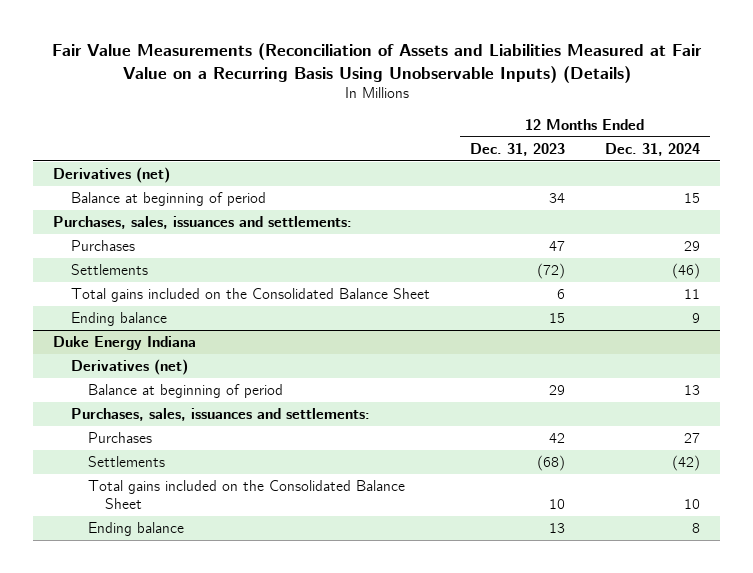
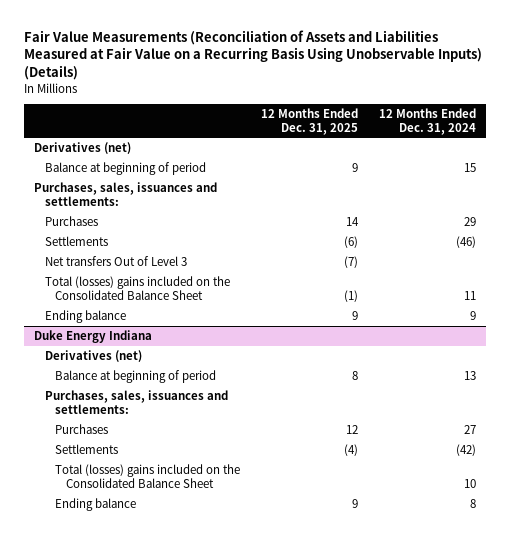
[469,142,565,156] Dec. 31, 2023 -> none
none -> [261,107,359,135] 12 Months Ended Dec. 31, 2025
none -> [44,255,187,266] Net transfers Out of Level 3
[70,287,430,302] Total gains included on the Consolidated Balance Sheet -> [44,275,230,300] Total (losses) gains included on the Consolidated Balance Sheet
[87,479,405,510] Total gains included on the Consolidated Balance Sheet -> [55,463,241,488] Total (losses) gains included on the Consolidated Balance Sheet

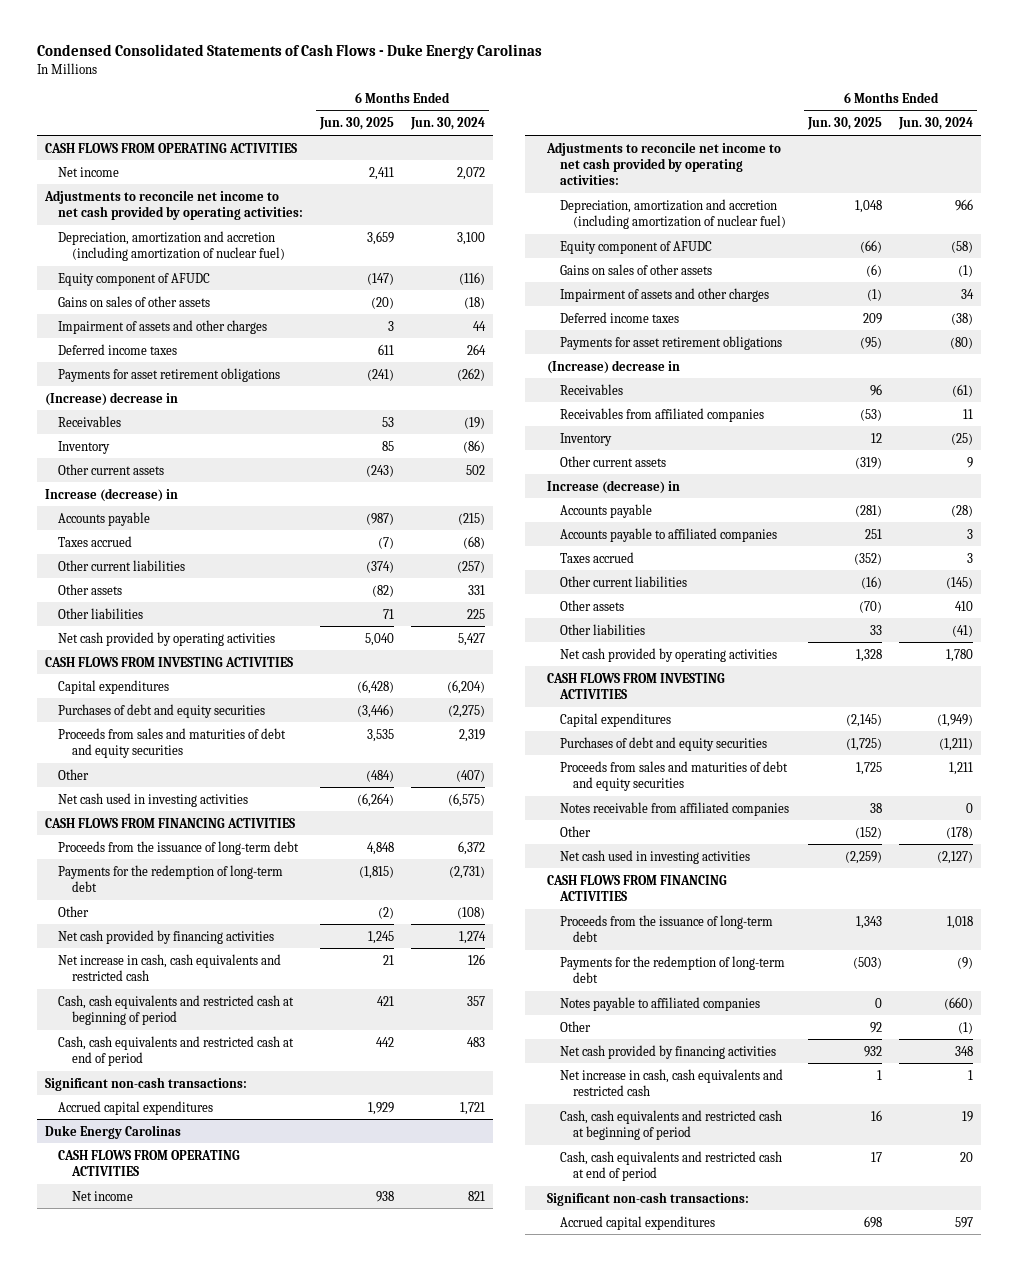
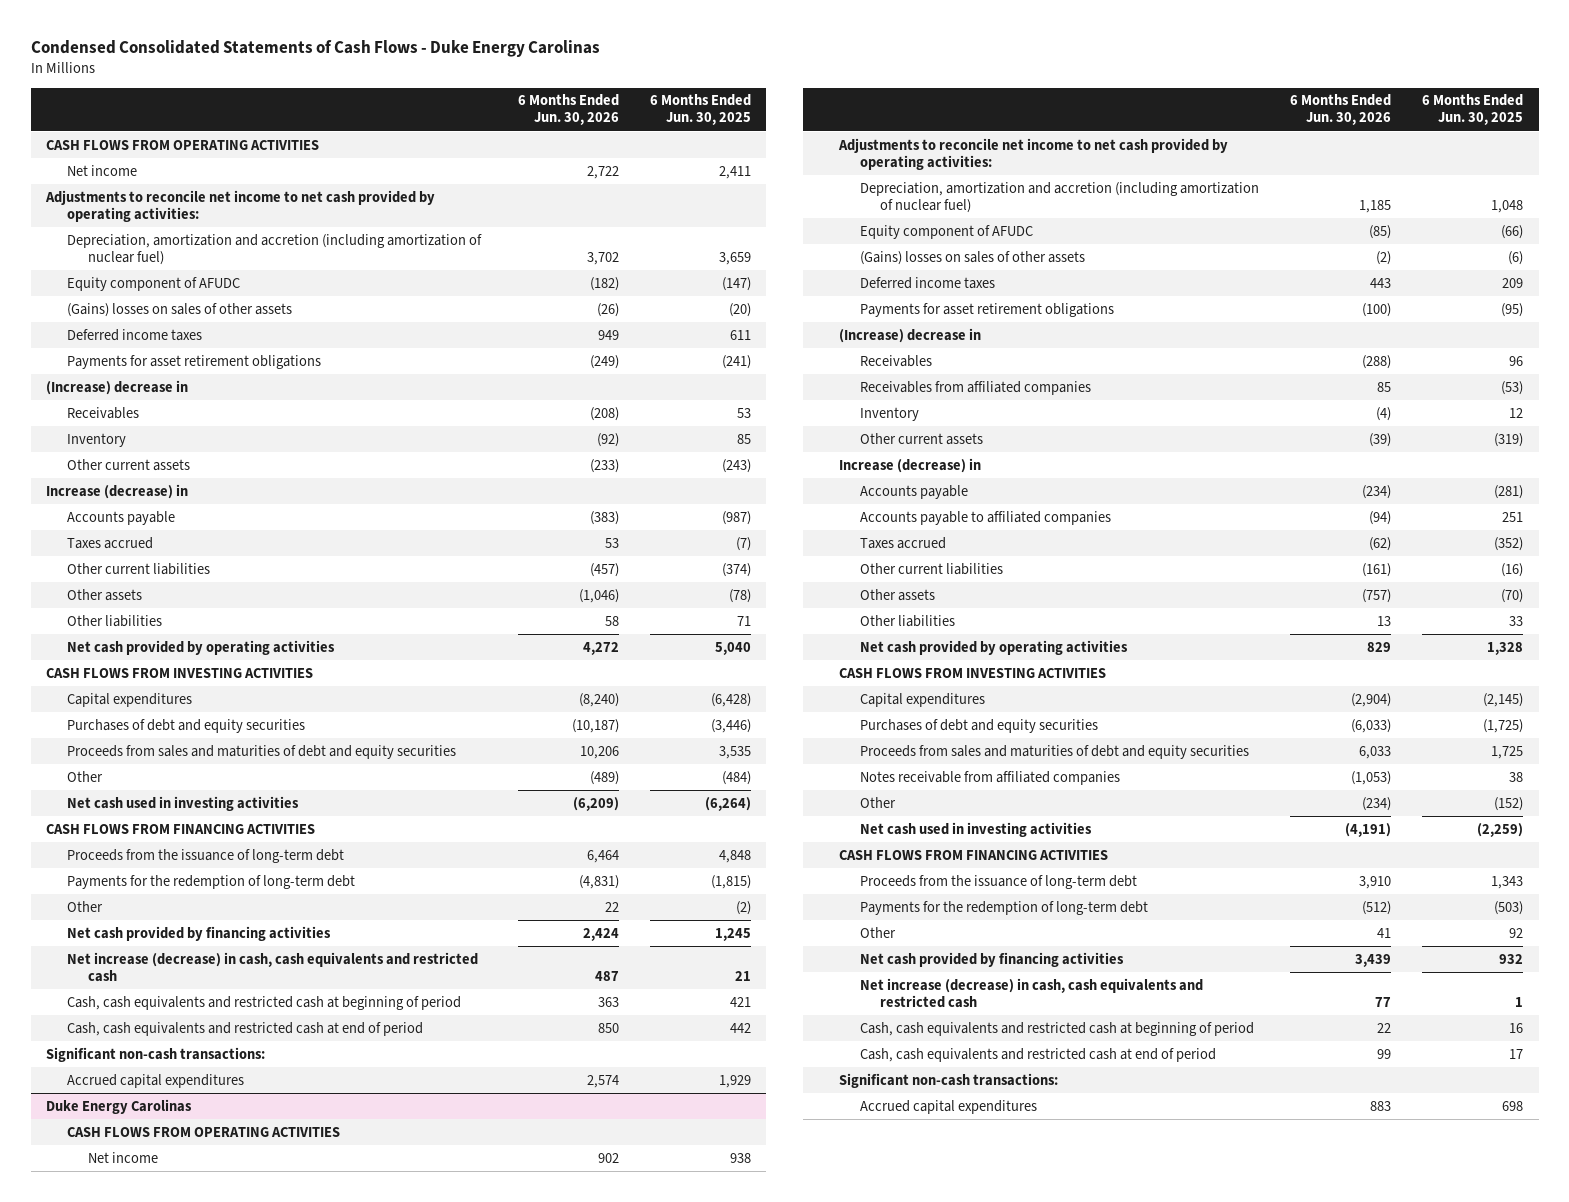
[409,117,485,131] Jun. 30, 2024 -> none
none -> [517,94,619,126] 6 Months Ended Jun. 30, 2026
[58,319,268,334] Impairment of assets and other charges -> none
[58,295,211,307] Gains on sales of other assets -> [66,302,292,317] (Gains) losses on sales of other assets
[372,584,395,597] (82) -> [728,588,751,603] (78)
[58,953,282,981] Net increase in cash, cash equivalents and restricted cash -> [66,951,478,982] Net increase (decrease) in cash, cash equivalents and restricted cash
[559,287,769,302] Impairment of assets and other charges -> none
[559,263,712,275] Gains on sales of other assets -> [859,250,1085,265] (Gains) losses on sales of other assets
[559,996,760,1011] Notes payable to affiliated companies -> none
[559,1068,783,1096] Net increase in cash, cash equivalents and restricted cash -> [859,977,1203,1008] Net increase (decrease) in cash, cash equivalents and restricted cash

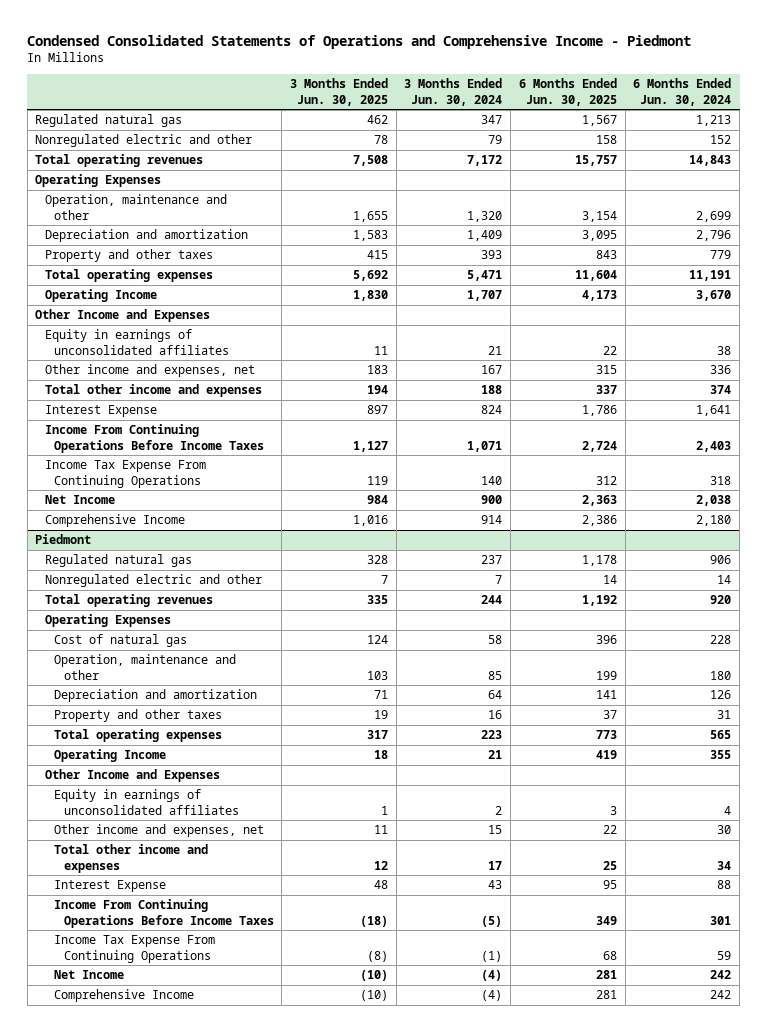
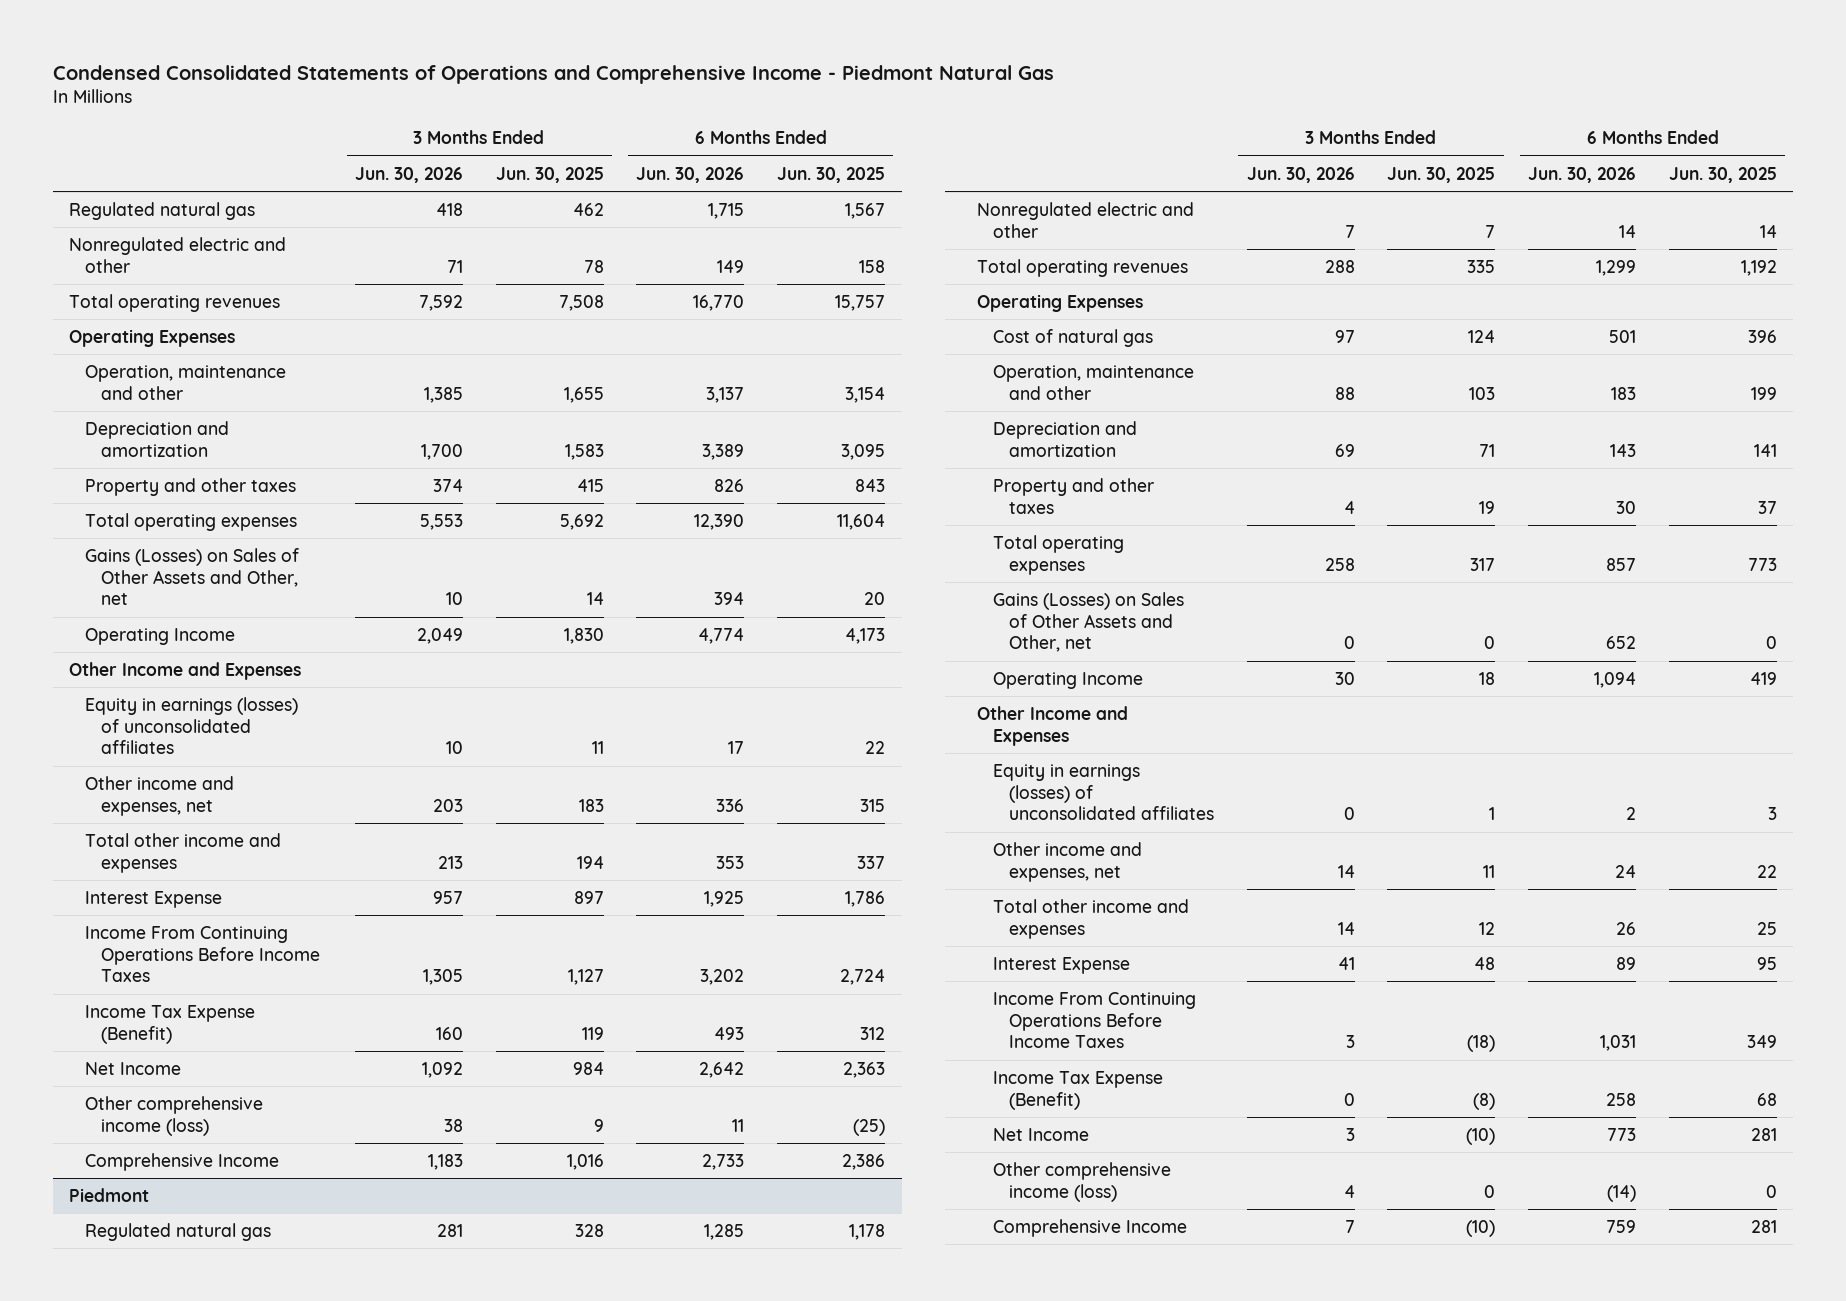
[27,34,692,49] Condensed Consolidated Statements of Operations and Comprehensive Income - Piedmont -> [52,64,1054,84] Condensed Consolidated Statements of Operations and Comprehensive Income - Piedmont Natural Gas
[404,78,503,106] 3 Months Ended Jun. 30, 2024 -> none
[633,78,732,106] 6 Months Ended Jun. 30, 2024 -> none
none -> [354,166,463,183] Jun. 30, 2026
none -> [636,166,745,183] Jun. 30, 2026
none -> [85,547,300,606] Gains (Losses) on Sales of Other Assets and Other, net
[44,329,230,355] Equity in earnings of unconsolidated affiliates -> [85,696,299,755] Equity in earnings (losses) of unconsolidated affiliates
[44,460,206,488] Income Tax Expense From Continuing Operations -> [85,1004,256,1044] Income Tax Expense (Benefit)
none -> [85,1095,264,1136] Other comprehensive income (loss)
none -> [992,591,1184,653] Gains (Losses) on Sales of Other Assets and Other, net
[54,789,239,815] Equity in earnings of unconsolidated affiliates -> [992,763,1214,821] Equity in earnings (losses) of unconsolidated affiliates
[54,935,216,963] Income Tax Expense From Continuing Operations -> [992,1070,1163,1110] Income Tax Expense (Benefit)
none -> [992,1161,1171,1202] Other comprehensive income (loss)

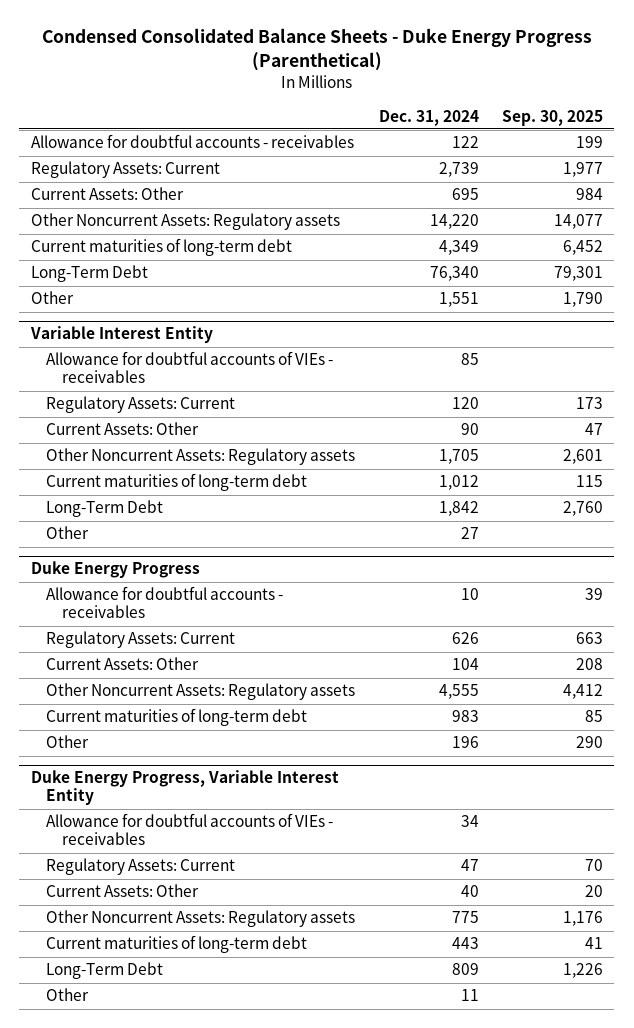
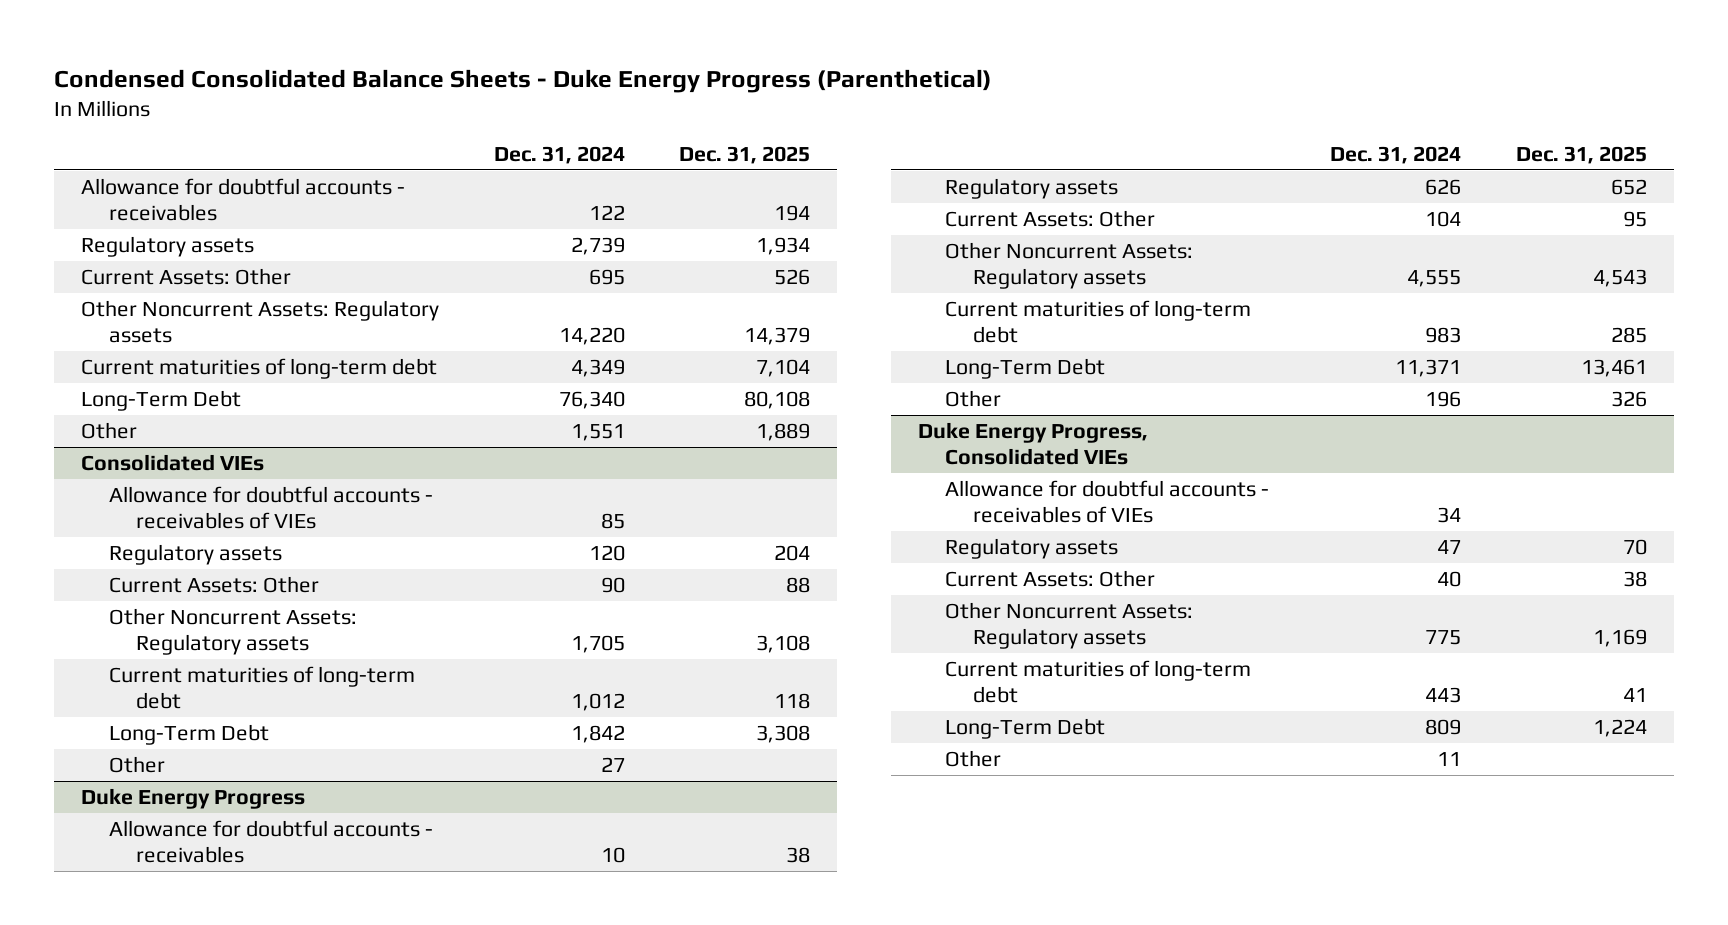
[501,109,603,126] Sep. 30, 2025 -> none
none -> [678,145,810,164] Dec. 31, 2025
[31,161,221,179] Regulatory Assets: Current -> [81,236,255,258] Regulatory assets
[30,326,214,344] Variable Interest Entity -> none
none -> [81,454,265,472] Consolidated VIEs
[46,351,334,384] Allowance for doubtful accounts of VIEs - receivables -> [108,486,433,530] Allowance for doubtful accounts - receivables of VIEs
[46,396,236,414] Regulatory Assets: Current -> [108,544,282,566] Regulatory assets
[46,631,236,649] Regulatory Assets: Current -> [945,178,1119,200] Regulatory assets
none -> [945,358,1106,380] Long-Term Debt
[31,770,340,806] Duke Energy Progress, Variable Interest Entity -> none
none -> [917,422,1148,466] Duke Energy Progress, Consolidated VIEs
[46,813,334,846] Allowance for doubtful accounts of VIEs - receivables -> [945,480,1270,524] Allowance for doubtful accounts - receivables of VIEs
[46,858,236,876] Regulatory Assets: Current -> [945,538,1119,560] Regulatory assets

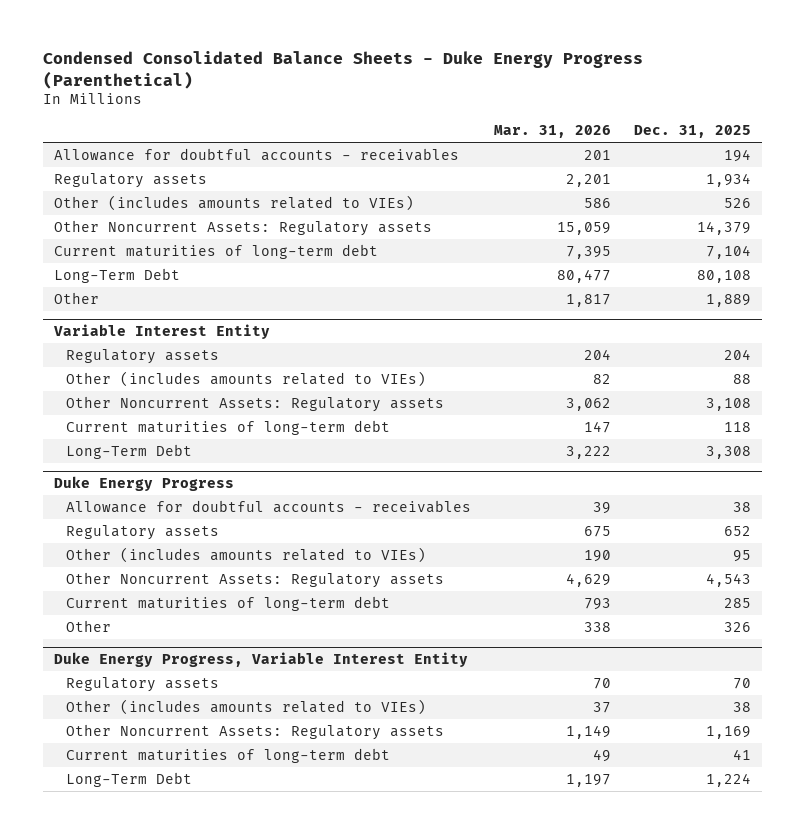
[493,145,625,164] Dec. 31, 2024 -> none
none -> [493,125,611,139] Mar. 31, 2026
[81,268,292,286] Current Assets: Other -> [54,194,415,211] Other (includes amounts related to VIEs)
[81,454,265,472] Consolidated VIEs -> none
[108,486,433,530] Allowance for doubtful accounts - receivables of VIEs -> none
none -> [54,324,271,340] Variable Interest Entity
[108,576,319,594] Current Assets: Other -> [65,370,426,387] Other (includes amounts related to VIEs)
[108,756,165,774] Other -> none
[945,210,1156,228] Current Assets: Other -> [65,546,426,563] Other (includes amounts related to VIEs)
[945,358,1106,380] Long-Term Debt -> none
[917,422,1148,466] Duke Energy Progress, Consolidated VIEs -> none
[945,480,1270,524] Allowance for doubtful accounts - receivables of VIEs -> none
none -> [54,652,469,668] Duke Energy Progress, Variable Interest Entity
[945,570,1156,588] Current Assets: Other -> [65,698,426,715] Other (includes amounts related to VIEs)
[945,750,1002,768] Other -> none

